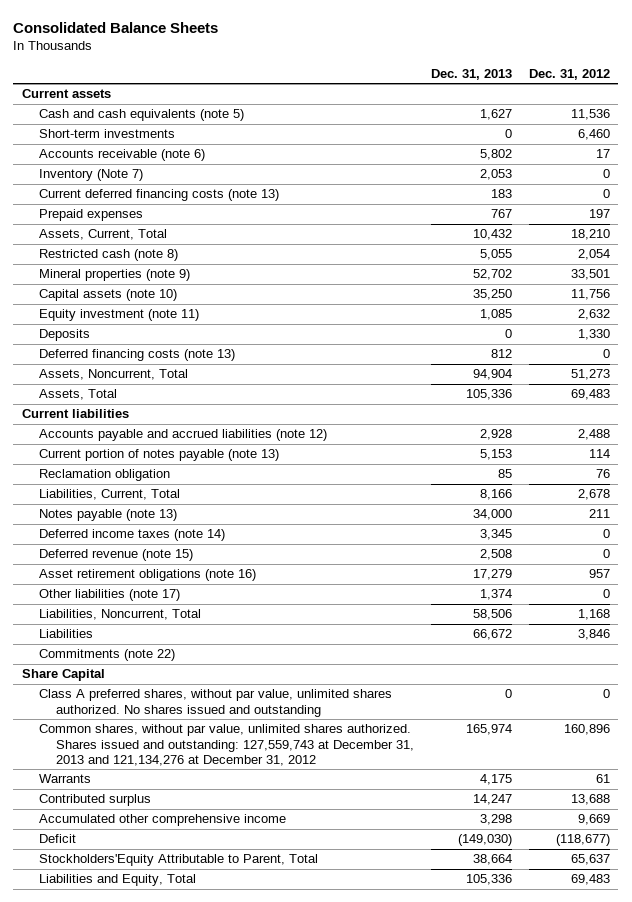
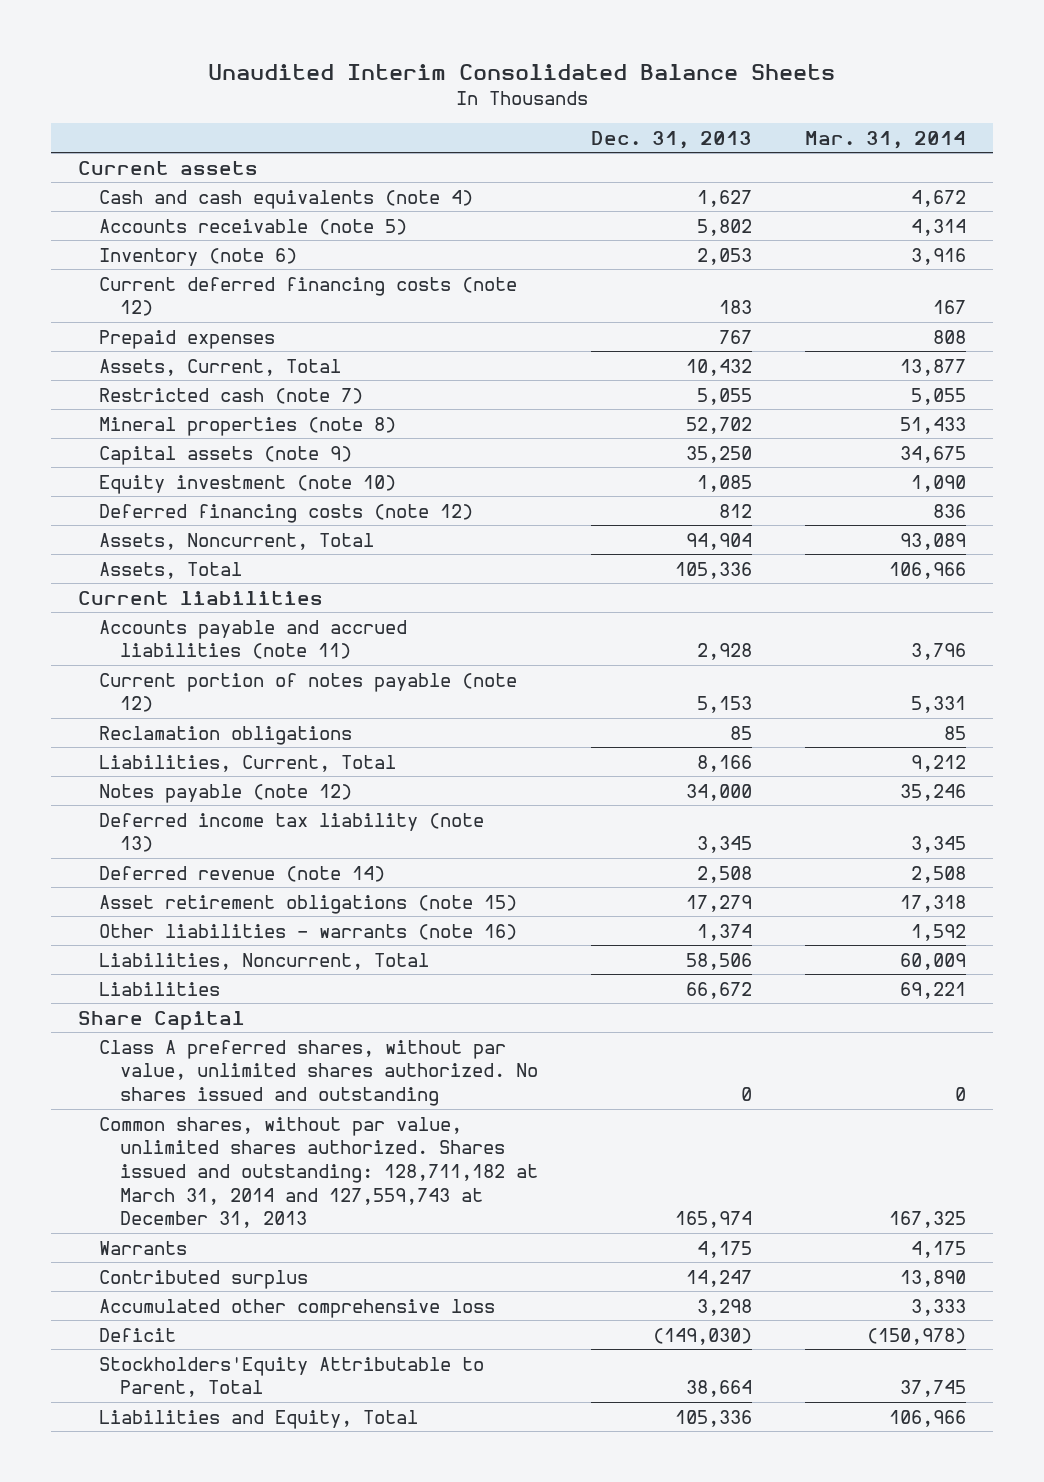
[13,22,219,34] Consolidated Balance Sheets -> [207,63,835,80] Unaudited Interim Consolidated Balance Sheets
[528,68,610,80] Dec. 31, 2012 -> none
none -> [804,130,966,149] Mar. 31, 2014
[38,129,175,139] Short-term investments -> none
[38,109,244,122] Cash and cash equivalents (note 5) -> [98,189,473,209] Cash and cash equivalents (note 4)
[38,149,205,162] Accounts receivable (note 6) -> [98,218,407,235] Accounts receivable (note 5)
[38,169,143,182] Inventory (Note 7) -> [98,247,297,266] Inventory (note 6)
[38,189,279,202] Current deferred financing costs (note 13) -> [98,276,517,317] Current deferred financing costs (note 12)
[38,329,90,342] Deposits -> none
[38,249,178,262] Restricted cash (note 8) -> [98,387,363,404] Restricted cash (note 7)
[38,269,190,282] Mineral properties (note 9) -> [98,416,396,436] Mineral properties (note 8)
[38,289,177,302] Capital assets (note 10) -> [98,445,352,465] Capital assets (note 9)
[38,309,199,322] Equity investment (note 11) -> [98,474,396,494] Equity investment (note 10)
[38,349,235,362] Deferred financing costs (note 13) -> [98,503,473,523] Deferred financing costs (note 12)
[38,429,327,442] Accounts payable and accrued liabilities (note 12) -> [98,619,407,660] Accounts payable and accrued liabilities (note 11)
[38,449,279,462] Current portion of notes payable (note 13) -> [98,672,517,713] Current portion of notes payable (note 12)
[38,469,170,482] Reclamation obligation -> [98,725,352,745] Reclamation obligations
[38,509,177,522] Notes payable (note 13) -> [98,783,352,803] Notes payable (note 12)
[38,529,225,542] Deferred income taxes (note 14) -> [98,812,484,853] Deferred income tax liability (note 13)
[38,549,193,562] Deferred revenue (note 15) -> [98,865,385,882] Deferred revenue (note 14)
[38,569,256,582] Asset retirement obligations (note 16) -> [98,894,517,914] Asset retirement obligations (note 15)
[38,589,180,602] Other liabilities (note 17) -> [98,923,517,940] Other liabilities - warrants (note 16)
[38,649,175,662] Commitments (note 22) -> none
[38,724,415,766] Common shares, without par value, unlimited shares authorized. Shares issued and outstanding: 127,559,743 at December 31, 2013 and 121,134,276 at December 31, 2012 -> [98,1116,538,1229] Common shares, without par value, unlimited shares authorized. Shares issued and outstanding: 128,711,182 at March 31, 2014 and 127,559,743 at December 31, 2013
[38,814,286,827] Accumulated other comprehensive income -> [98,1298,495,1318] Accumulated other comprehensive loss

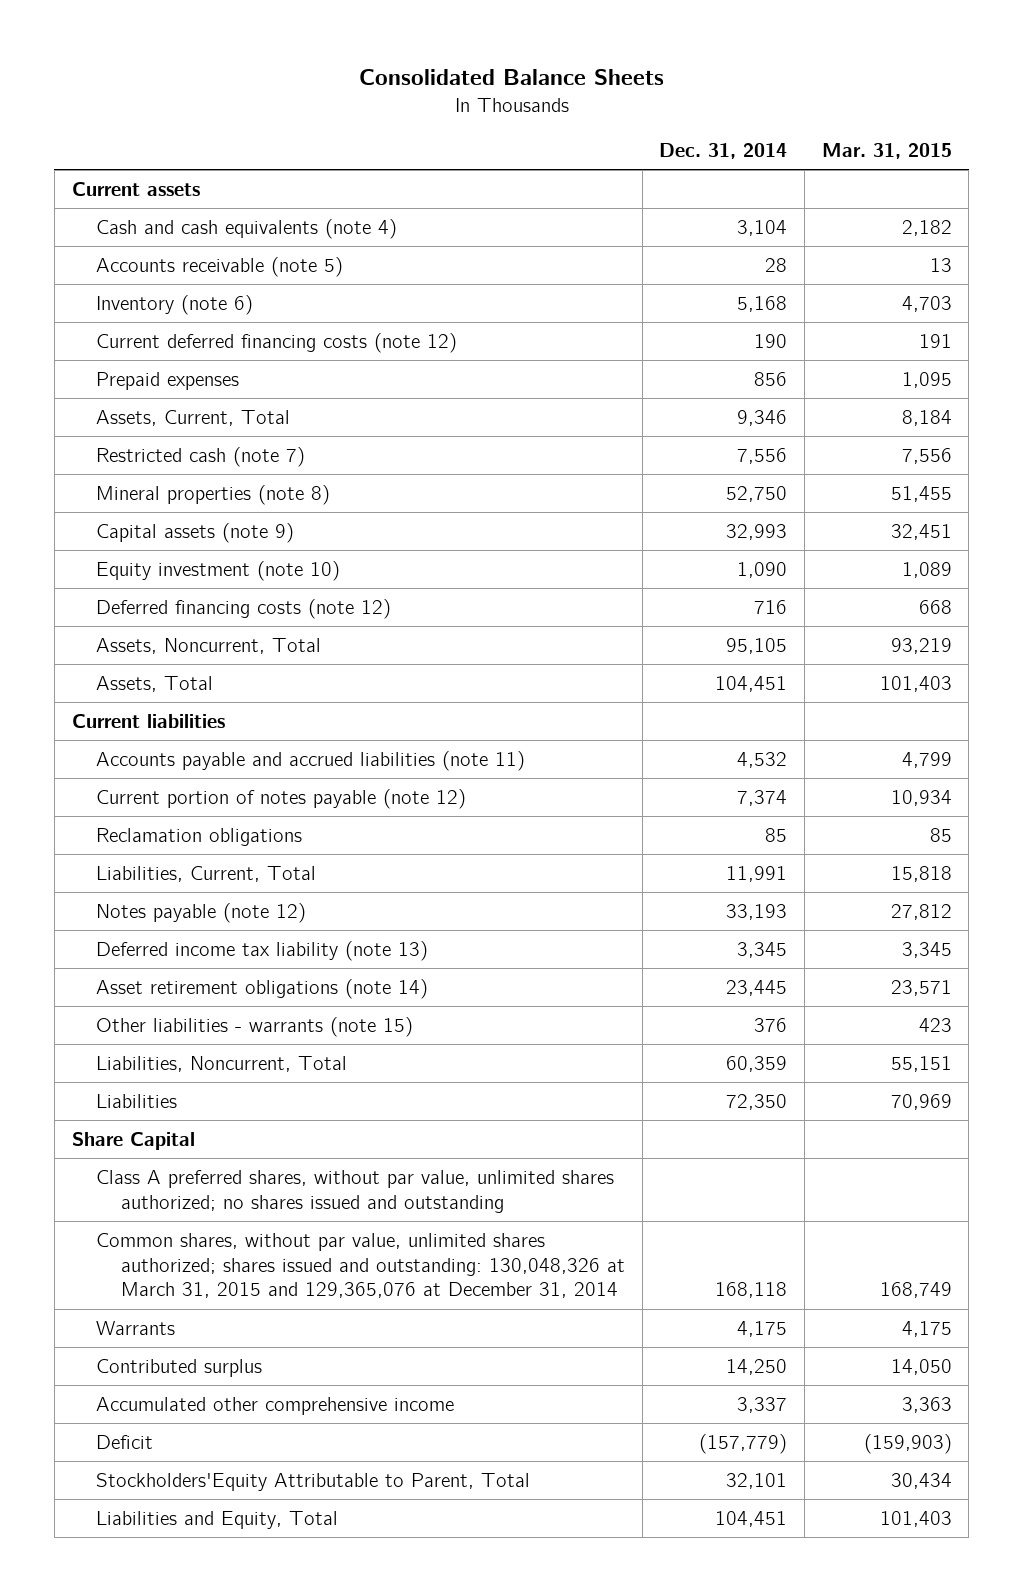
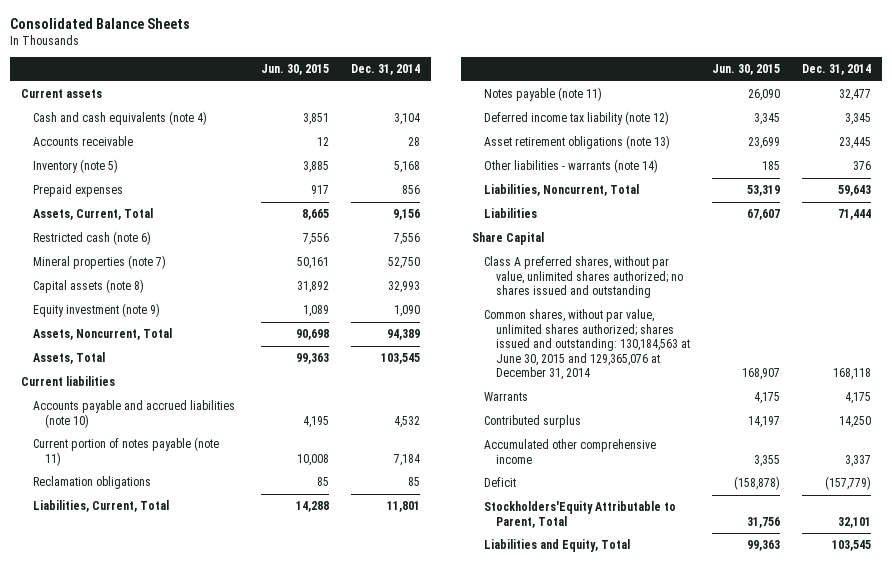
[821,143,952,160] Mar. 31, 2015 -> none
none -> [261,64,330,76] Jun. 30, 2015
[96,332,458,353] Current deferred financing costs (note 12) -> none
[96,256,344,277] Accounts receivable (note 5) -> [33,136,134,147] Accounts receivable
[96,294,254,315] Inventory (note 6) -> [33,159,119,174] Inventory (note 5)
[96,598,392,619] Deferred financing costs (note 12) -> none
[737,409,788,426] 9,346 -> [393,209,421,221] 9,156
[96,446,306,467] Restricted cash (note 7) -> [33,231,152,246] Restricted cash (note 6)
[96,484,331,505] Mineral properties (note 8) -> [33,255,167,270] Mineral properties (note 7)
[96,522,295,543] Capital assets (note 9) -> [33,279,145,294] Capital assets (note 8)
[96,560,341,581] Equity investment (note 10) -> [33,303,161,318] Equity investment (note 9)
[726,637,788,654] 95,105 -> [387,329,421,341] 94,389
[715,675,788,692] 104,451 -> [381,353,421,365] 103,545
[96,750,526,771] Accounts payable and accrued liabilities (note 11) -> [33,400,236,428] Accounts payable and accrued liabilities (note 10)
[96,788,467,809] Current portion of notes payable (note 12) -> [33,437,220,466] Current portion of notes payable (note 11)
[737,789,788,806] 7,374 -> [394,453,421,466] 7,184
[726,865,788,882] 11,991 -> [387,501,421,513] 11,801
[96,902,307,923] Notes payable (note 12) -> [484,87,603,102] Notes payable (note 11)
[726,903,788,920] 33,193 -> [839,89,872,102] 32,477
[96,940,429,961] Deferred income tax liability (note 13) -> [484,111,670,126] Deferred income tax liability (note 12)
[96,978,429,999] Asset retirement obligations (note 14) -> [484,135,671,150] Asset retirement obligations (note 13)
[96,1016,414,1037] Other liabilities - warrants (note 15) -> [484,159,659,174] Other liabilities - warrants (note 14)
[726,1055,788,1072] 60,359 -> [838,185,872,197] 59,643
[726,1093,788,1110] 72,350 -> [838,209,872,221] 71,444
[96,1232,625,1299] Common shares, without par value, unlimited shares authorized; shares issued and outstanding: 130,048,326 at March 31, 2015 and 129,365,076 at December 31, 2014 -> [484,309,691,381] Common shares, without par value, unlimited shares authorized; shares issued and outstanding: 130,184,563 at June 30, 2015 and 129,365,076 at December 31, 2014
[715,1510,788,1527] 104,451 -> [832,540,872,552] 103,545

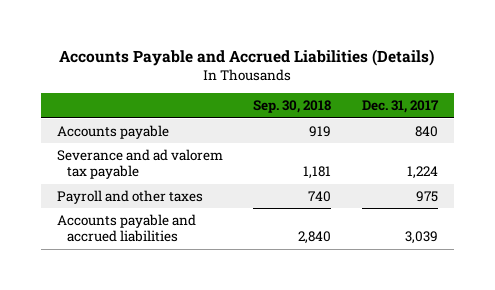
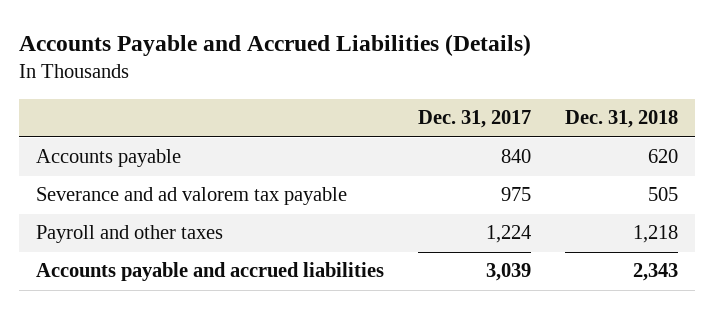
[253,100,332,114] Sep. 30, 2018 -> none
none -> [565,110,679,129] Dec. 31, 2018
[407,166,439,180] 1,224 -> [501,187,532,202] 975
[416,190,439,202] 975 -> [486,225,532,244] 1,224

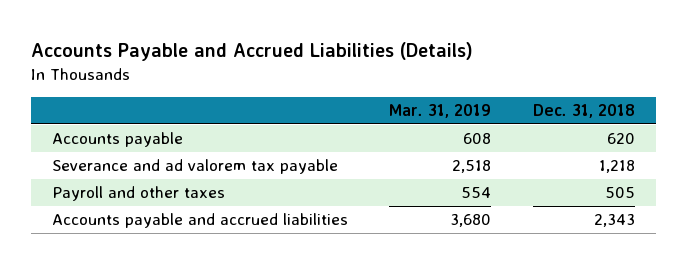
[418,110,532,129] Dec. 31, 2017 -> none
none -> [389,104,492,119] Mar. 31, 2019
[648,187,679,202] 505 -> [599,160,636,174] 1,218
[633,225,679,244] 1,218 -> [605,187,636,199] 505

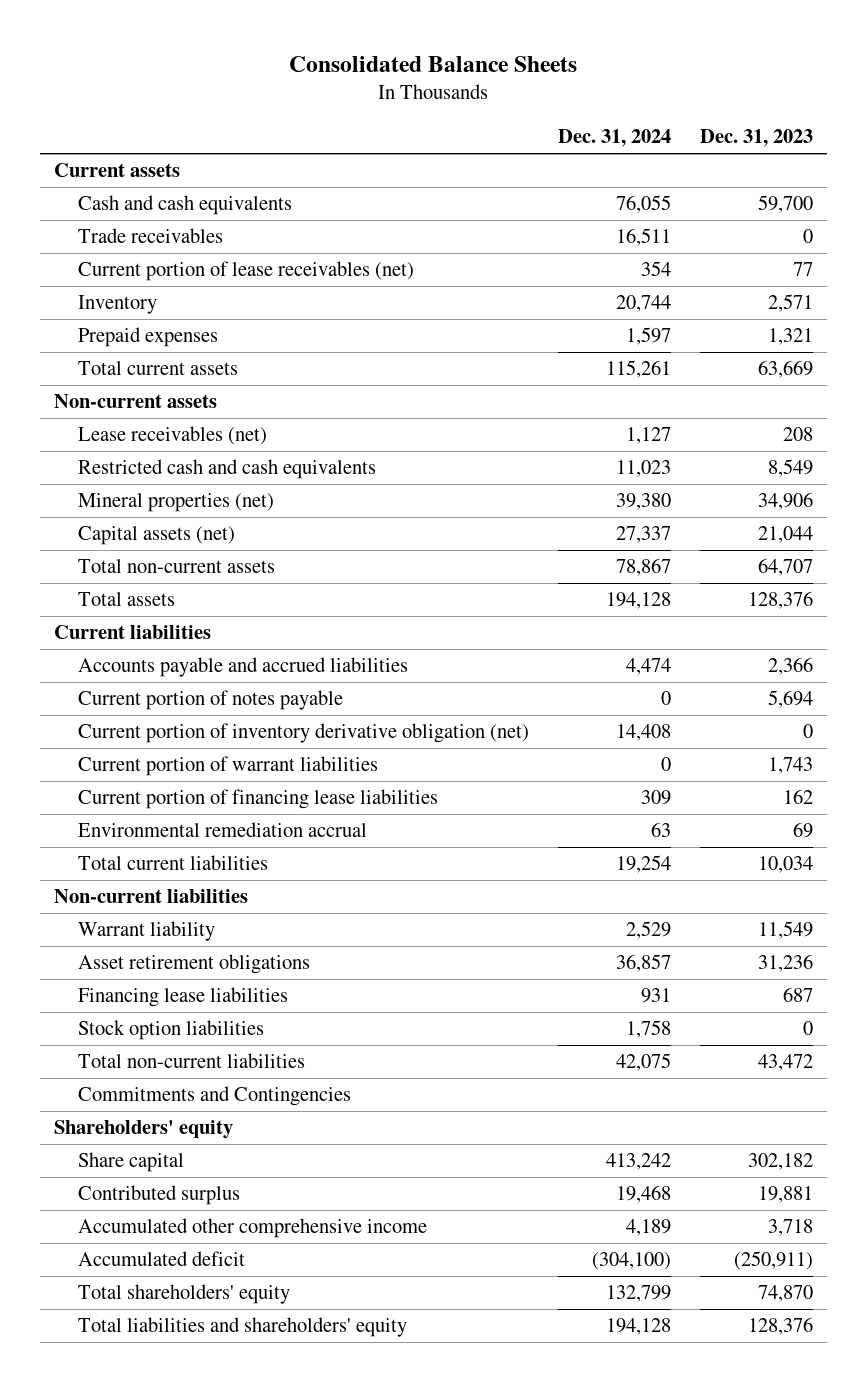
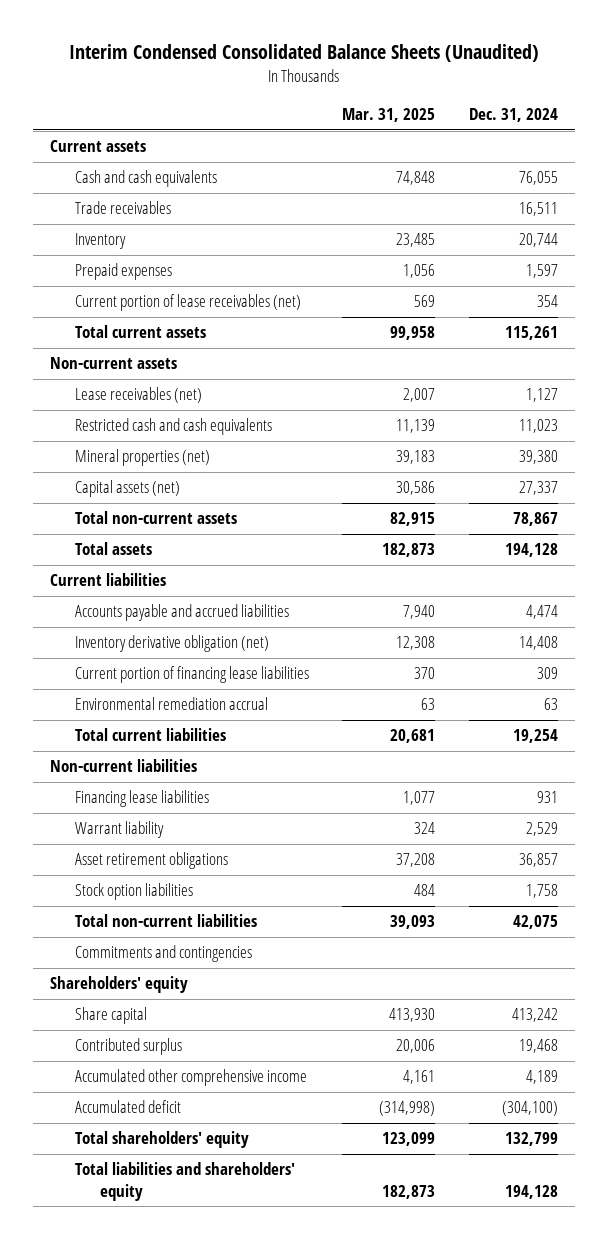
[289,55,578,72] Consolidated Balance Sheets -> [68,44,539,63] Interim Condensed Consolidated Balance Sheets (Unaudited)
[699,129,813,148] Dec. 31, 2023 -> none
none -> [342,108,436,123] Mar. 31, 2025
[77,261,414,282] Current portion of lease receivables (net) -> [74,294,301,312] Current portion of lease receivables (net)
[77,690,343,711] Current portion of notes payable -> none
[77,756,378,777] Current portion of warrant liabilities -> none
[77,723,529,744] Current portion of inventory derivative obligation (net) -> [74,635,269,653] Inventory derivative obligation (net)
[77,987,288,1008] Financing lease liabilities -> [74,790,209,808] Financing lease liabilities
[77,1086,351,1107] Commitments and Contingencies -> [74,945,252,963] Commitments and contingencies

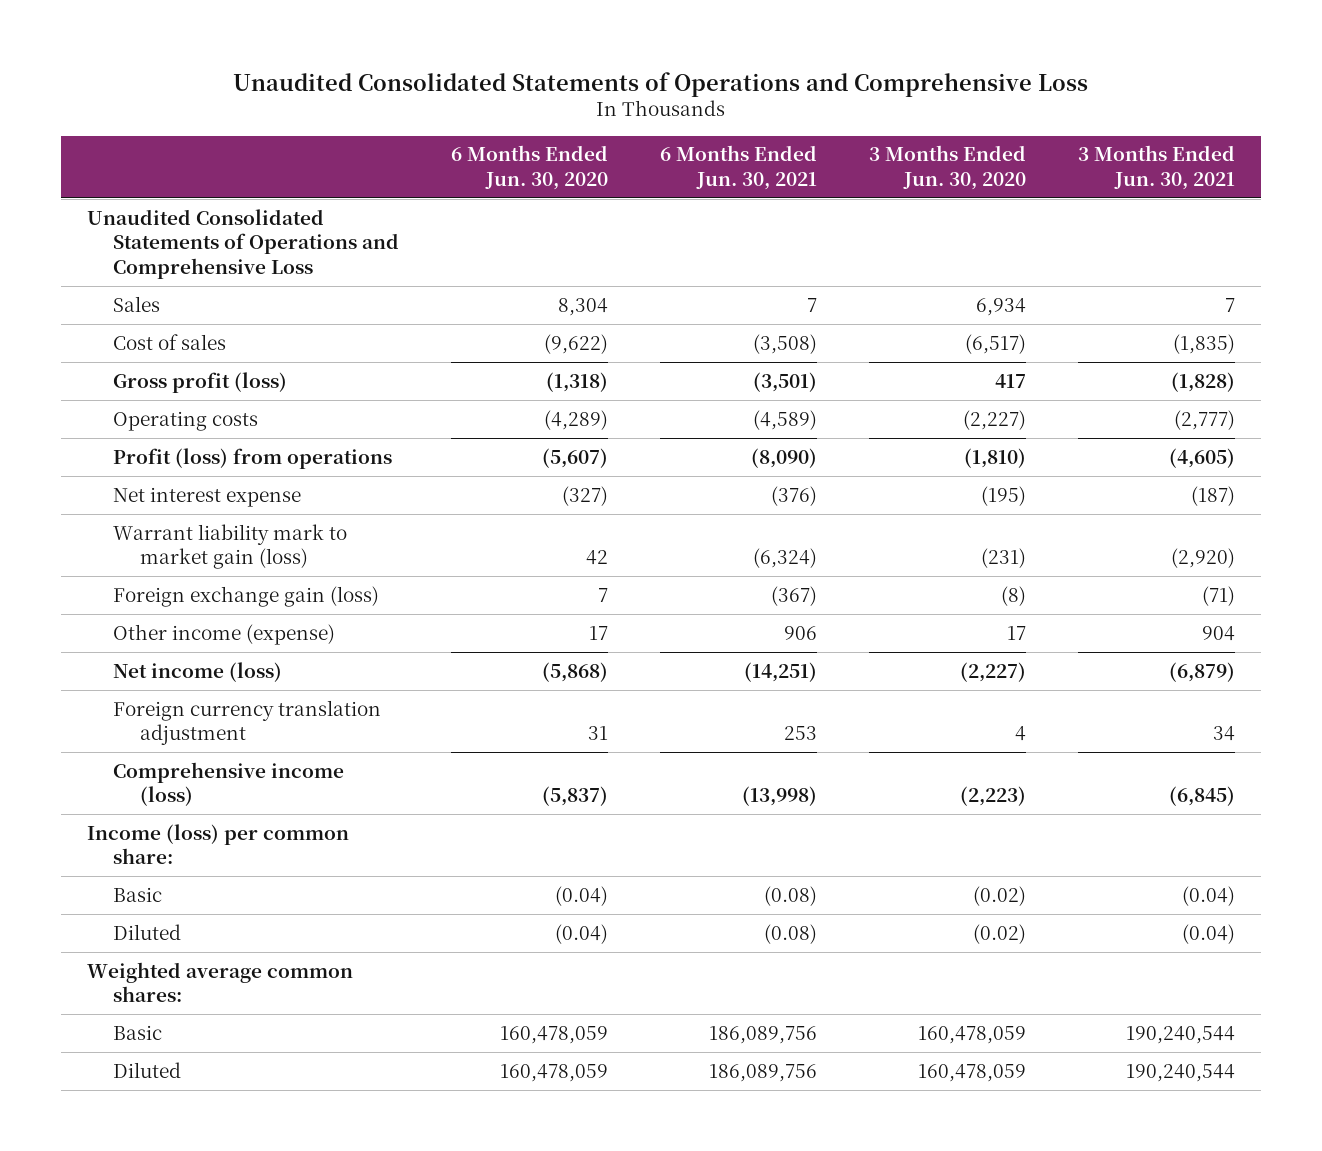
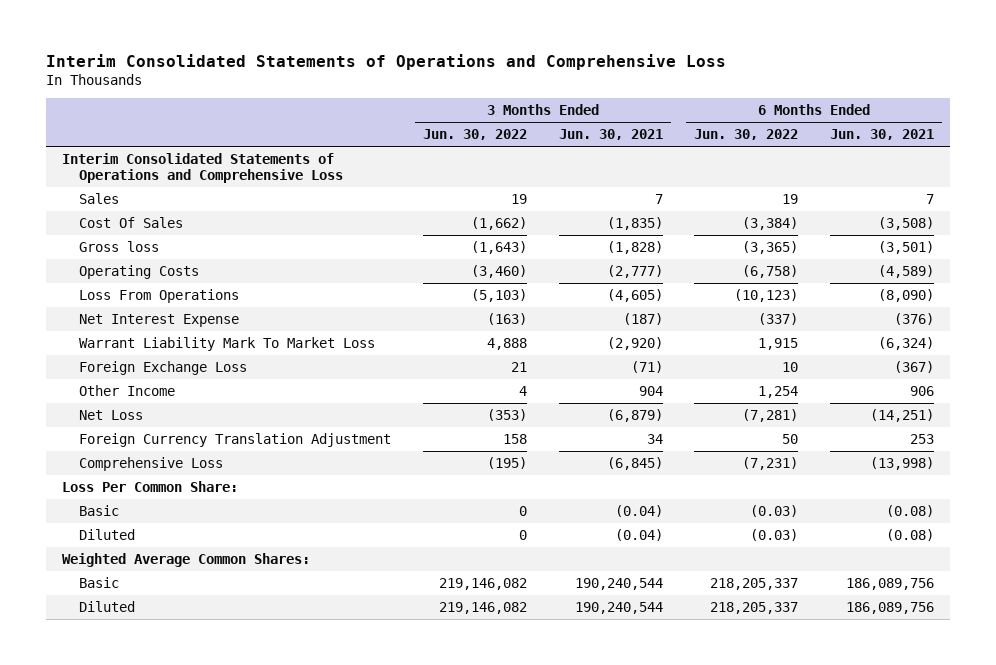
[232,71,1088,97] Unaudited Consolidated Statements of Operations and Comprehensive Loss -> [45,53,726,70] Interim Consolidated Statements of Operations and Comprehensive Loss
[451,145,609,191] 6 Months Ended Jun. 30, 2020 -> none
[868,145,1026,191] 3 Months Ended Jun. 30, 2020 -> none
none -> [422,128,527,140] Jun. 30, 2022
none -> [694,128,799,140] Jun. 30, 2022
[86,208,400,279] Unaudited Consolidated Statements of Operations and Comprehensive Loss -> [61,152,344,184] Interim Consolidated Statements of Operations and Comprehensive Loss
[113,333,227,350] Cost of sales -> [79,216,184,228] Cost Of Sales
[113,371,288,393] Gross profit (loss) -> [79,240,160,252] Gross loss
[113,410,259,431] Operating costs -> [79,264,200,279] Operating Costs
[113,447,393,469] Profit (loss) from operations -> [79,288,240,303] Loss From Operations
[113,486,302,507] Net interest expense -> [79,313,240,327] Net Interest Expense
[113,523,348,570] Warrant liability mark to market gain (loss) -> [79,336,376,351] Warrant Liability Mark To Market Loss
[113,585,380,607] Foreign exchange gain (loss) -> [79,360,248,375] Foreign Exchange Loss
[113,623,336,645] Other income (expense) -> [79,384,176,396] Other Income
[113,661,283,682] Net income (loss) -> [79,409,144,420] Net Loss
[113,699,382,746] Foreign currency translation adjustment -> [79,432,392,447] Foreign Currency Translation Adjustment
[113,761,345,807] Comprehensive income (loss) -> [79,456,224,471] Comprehensive Loss
[86,823,349,865] Income (loss) per common share: -> [61,480,238,492] Loss Per Common Share:
[86,961,353,1003] Weighted average common shares: -> [61,552,310,567] Weighted Average Common Shares:

